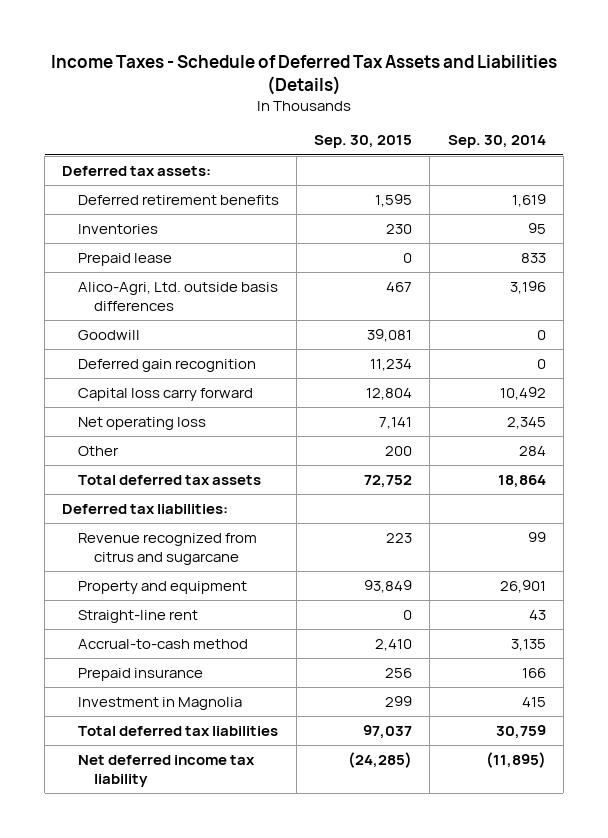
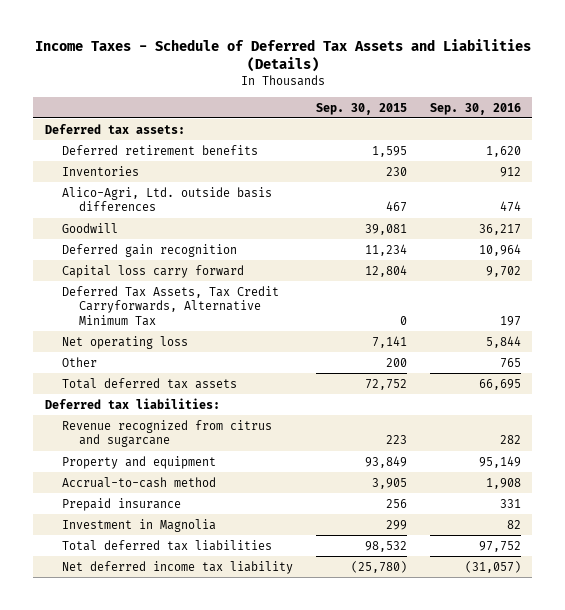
[447,135,546,149] Sep. 30, 2014 -> none
none -> [429,102,521,115] Sep. 30, 2016
[78,253,173,267] Prepaid lease -> none
none -> [61,285,279,326] Deferred Tax Assets, Tax Credit Carryforwards, Alternative Minimum Tax
[78,610,199,624] Straight-line rent -> none
[375,639,413,652] 2,410 -> [371,477,407,489] 3,905
[363,725,413,740] 97,037 -> [364,540,407,552] 98,532
[348,752,413,769] (24,285) -> [350,560,407,573] (25,780)

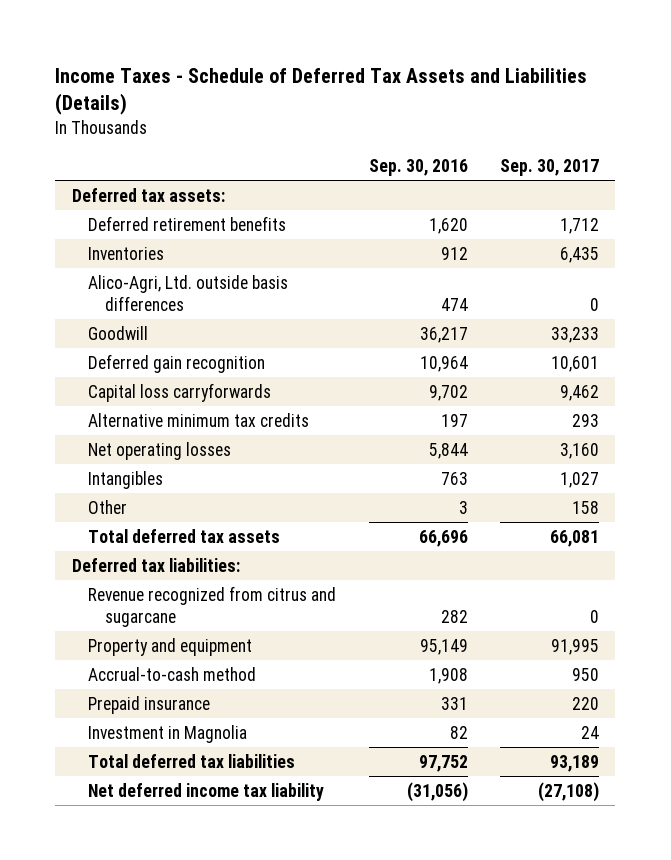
[315,102,407,115] Sep. 30, 2015 -> none
none -> [500,158,600,176] Sep. 30, 2017
[61,264,244,278] Capital loss carry forward -> [88,382,272,402] Capital loss carryforwards
[61,285,279,326] Deferred Tax Assets, Tax Credit Carryforwards, Alternative Minimum Tax -> [88,412,310,427] Alternative minimum tax credits
[61,335,188,349] Net operating loss -> [88,441,232,460] Net operating losses
none -> [88,470,164,489] Intangibles
[499,357,521,368] 765 -> [458,500,468,514] 3
[478,378,521,390] 66,695 -> [418,529,468,547] 66,696
[464,560,521,573] (31,057) -> [406,781,468,802] (31,056)

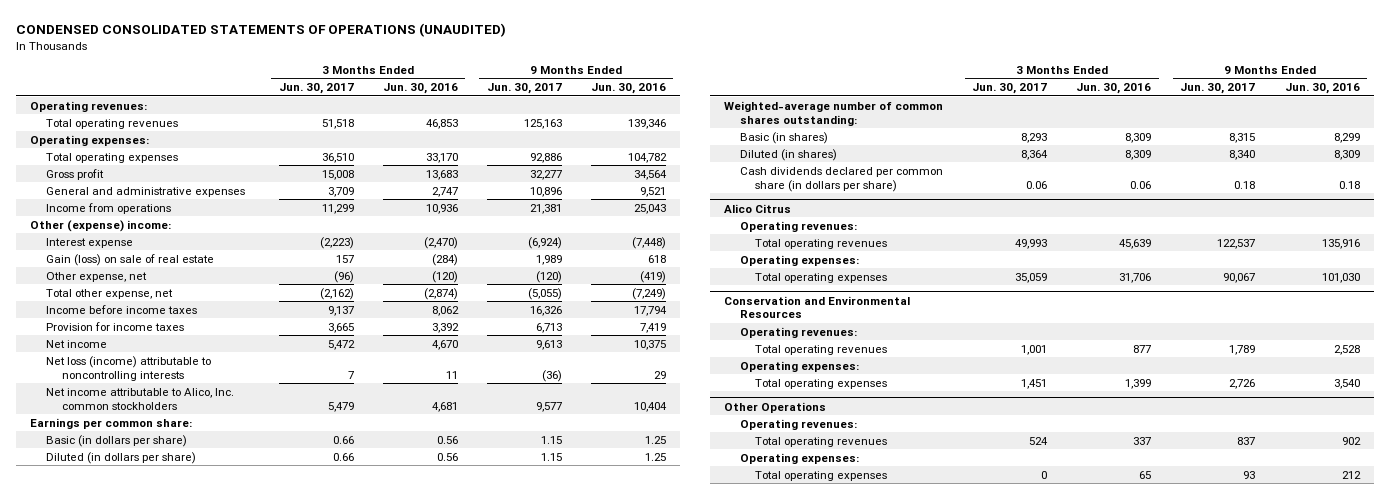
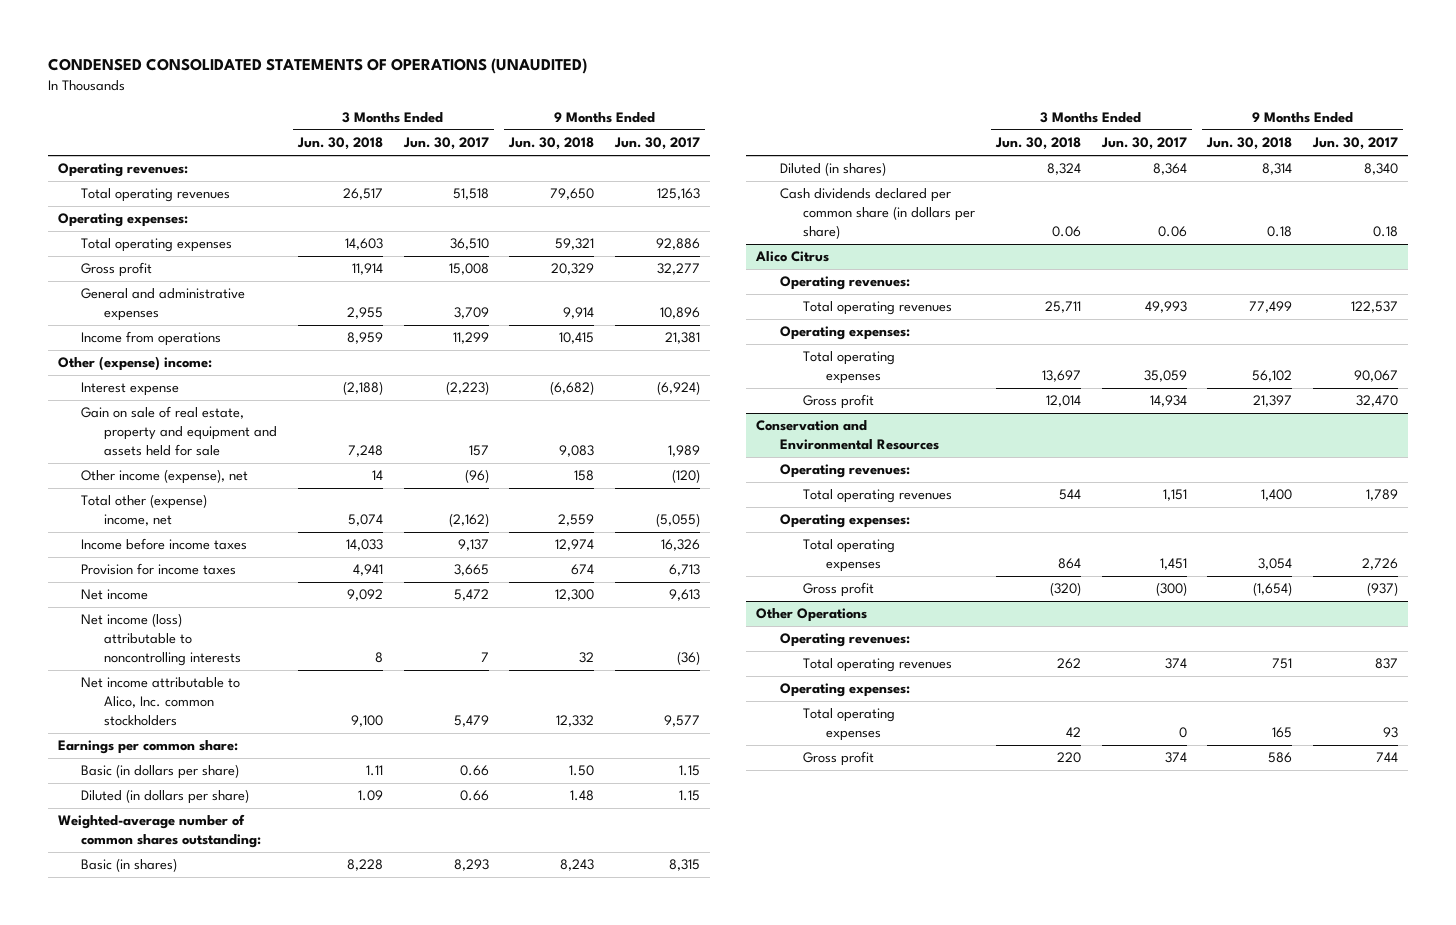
[382,83,458,95] Jun. 30, 2016 -> none
[590,83,666,95] Jun. 30, 2016 -> none
none -> [297,137,384,151] Jun. 30, 2018
none -> [508,137,595,151] Jun. 30, 2018
[46,253,215,266] Gain (loss) on sale of real estate -> [81,406,278,456] Gain on sale of real estate, property and equipment and assets held for sale
[46,271,148,282] Other expense, net -> [81,469,249,485] Other income (expense), net
[46,288,174,299] Total other expense, net -> [81,494,208,527] Total other (expense) income, net
[46,355,212,381] Net loss (income) attributable to noncontrolling interests -> [81,613,242,666] Net income (loss) attributable to noncontrolling interests
none -> [802,394,874,410] Gross profit
[1021,344,1048,355] 1,001 -> [1162,489,1187,502] 1,151
none -> [802,582,874,598] Gross profit
[1029,436,1049,445] 524 -> [1164,658,1187,670] 374
none -> [802,751,874,767] Gross profit

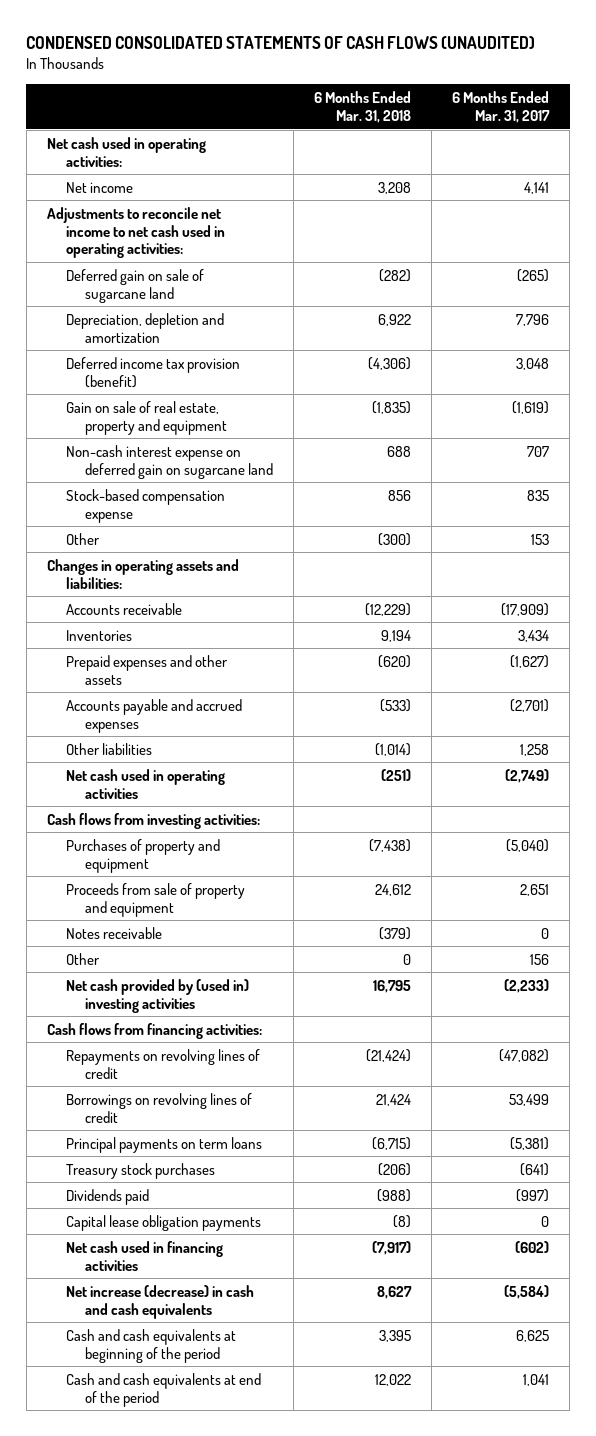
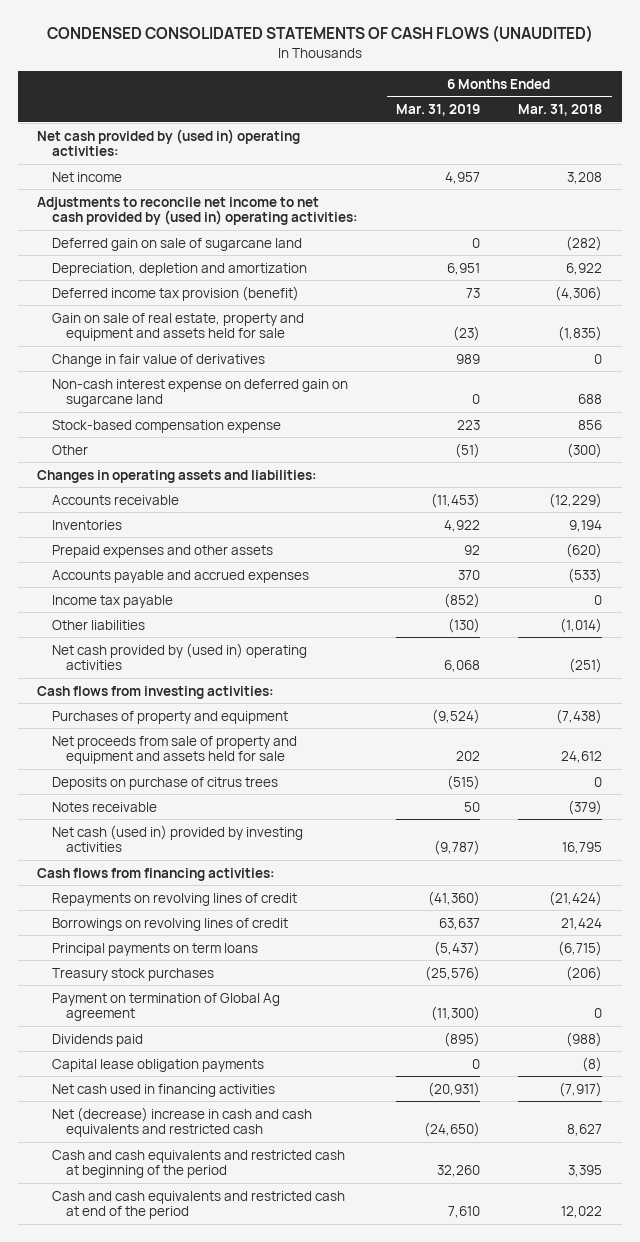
[452,91,551,123] 6 Months Ended Mar. 31, 2017 -> none
none -> [396,104,481,117] Mar. 31, 2019
[46,136,206,167] Net cash used in operating activities: -> [37,128,301,157] Net cash provided by (used in) operating activities:
[46,206,225,259] Adjustments to reconcile net income to net cash used in operating activities: -> [37,196,358,226] Adjustments to reconcile net income to net cash provided by (used in) operating activities:
[65,400,228,435] Gain on sale of real estate, property and equipment -> [51,312,304,342] Gain on sale of real estate, property and equipment and assets held for sale
none -> [51,353,265,367] Change in fair value of derivatives
none -> [51,594,173,608] Income tax payable
[65,768,225,799] Net cash used in operating activities -> [51,642,307,671] Net cash provided by (used in) operating activities
[65,882,245,917] Proceeds from sale of property and equipment -> [51,735,297,765] Net proceeds from sale of property and equipment and assets held for sale
none -> [51,776,278,790] Deposits on purchase of citrus trees
[65,952,100,965] Other -> none
[65,978,249,1013] Net cash provided by (used in) investing activities -> [51,824,303,853] Net cash (used in) provided by investing activities
none -> [51,992,280,1022] Payment on termination of Global Ag agreement
[65,1284,254,1319] Net increase (decrease) in cash and cash equivalents -> [51,1106,312,1138] Net (decrease) increase in cash and cash equivalents and restricted cash
[65,1328,236,1363] Cash and cash equivalents at beginning of the period -> [51,1149,345,1179] Cash and cash equivalents and restricted cash at beginning of the period
[65,1372,261,1407] Cash and cash equivalents at end of the period -> [51,1190,345,1220] Cash and cash equivalents and restricted cash at end of the period

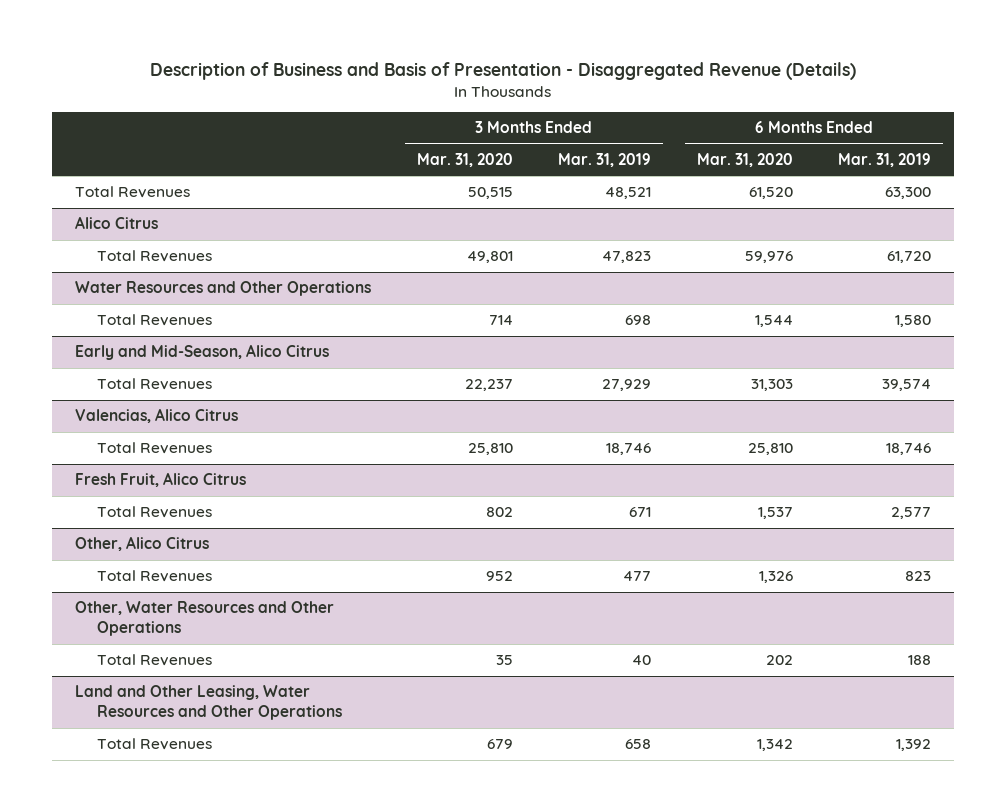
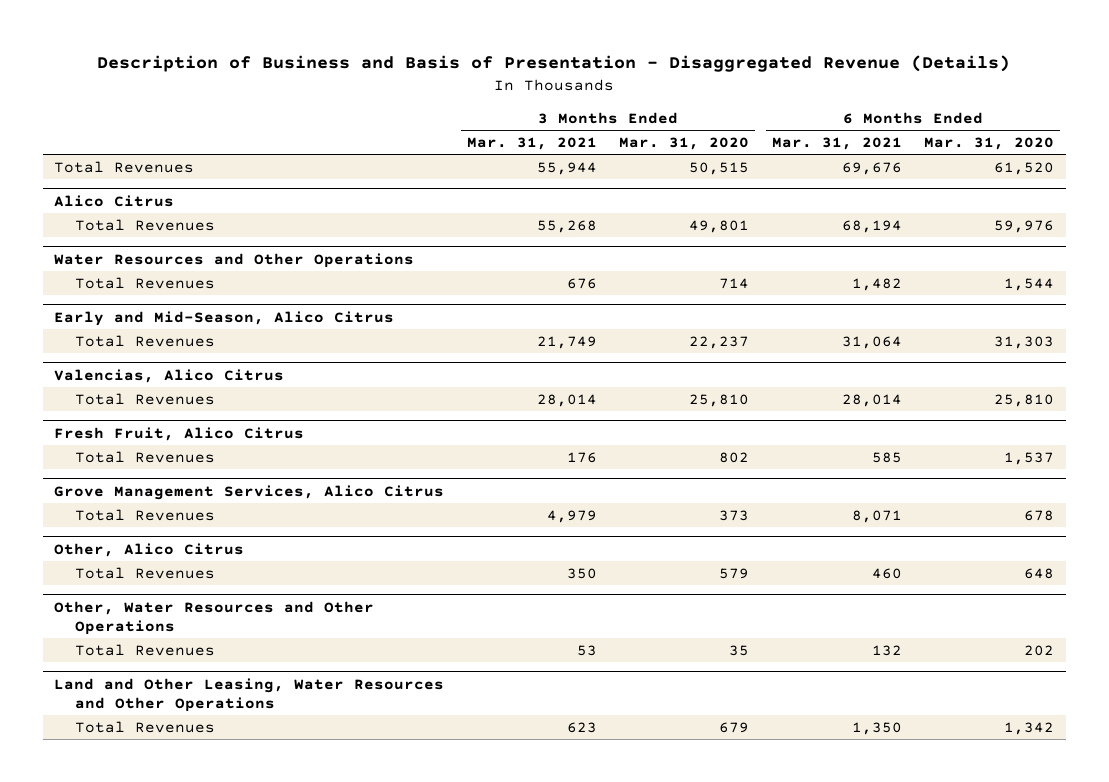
[558,153,652,168] Mar. 31, 2019 -> none
[838,153,932,168] Mar. 31, 2019 -> none
none -> [466,137,597,151] Mar. 31, 2021
none -> [771,137,902,151] Mar. 31, 2021
none -> [54,484,445,500] Grove Management Services, Alico Citrus
none -> [74,508,215,521] Total Revenues
[485,571,513,582] 952 -> [719,567,750,579] 579
[758,571,793,584] 1,326 -> [1024,567,1055,579] 648

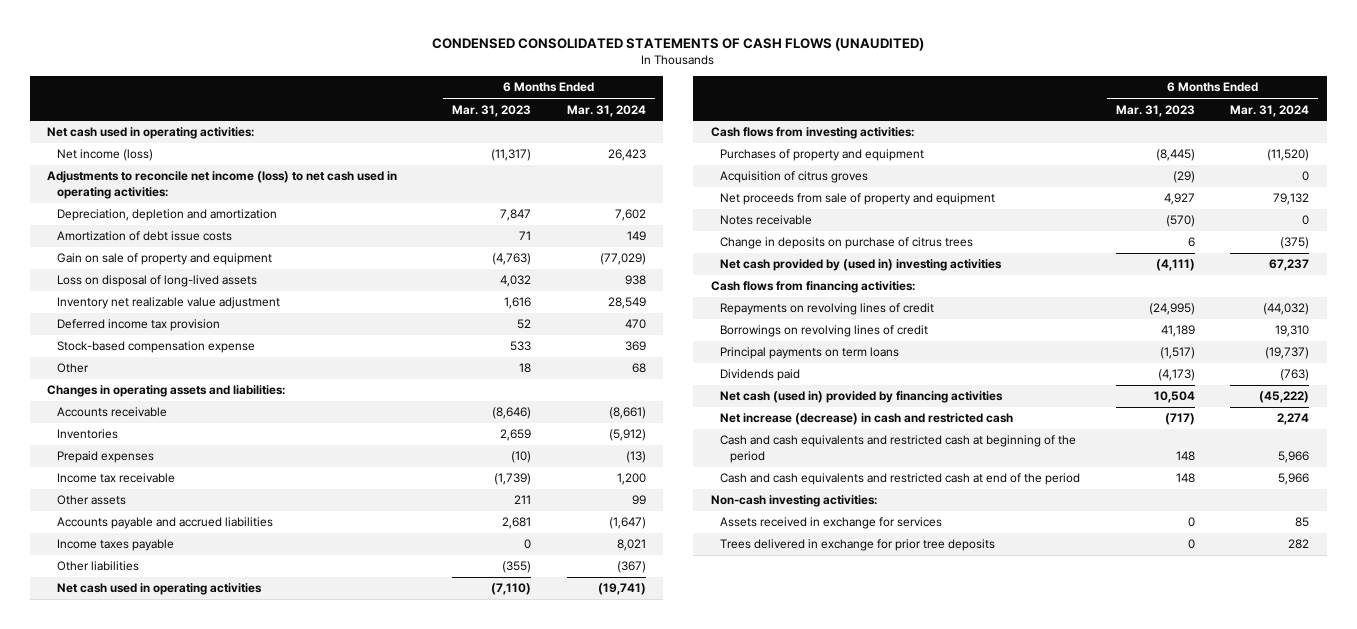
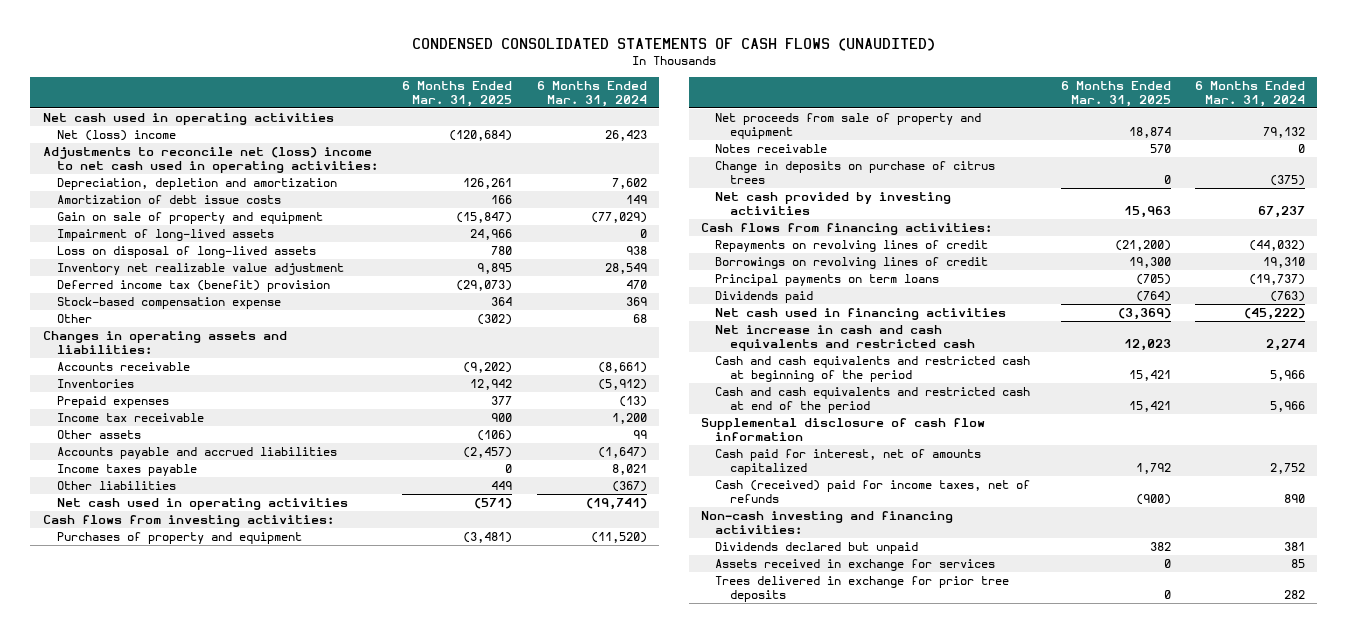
[452,104,532,117] Mar. 31, 2023 -> none
none -> [402,81,513,107] 6 Months Ended Mar. 31, 2025
[47,127,255,140] Net cash used in operating activities: -> [42,113,334,126] Net cash used in operating activities
[56,149,153,162] Net income (loss) -> [57,130,177,142] Net (loss) income
[47,171,398,199] Adjustments to reconcile net income (loss) to net cash used in operating activities: -> [42,147,379,173] Adjustments to reconcile net (loss) income to net cash used in operating activities:
none -> [57,229,275,242] Impairment of long-lived assets
[56,319,220,332] Deferred income tax provision -> [57,280,331,293] Deferred income tax (benefit) provision
[720,171,869,184] Acquisition of citrus groves -> none
[720,259,1003,272] Net cash provided by (used in) investing activities -> [715,192,952,215] Net cash provided by investing activities
[720,391,1004,404] Net cash (used in) provided by financing activities -> [715,308,1007,321] Net cash used in financing activities
[720,413,1014,426] Net increase (decrease) in cash and restricted cash -> [715,325,975,351] Net increase in cash and cash equivalents and restricted cash
none -> [700,418,985,441] Supplemental disclosure of cash flow information
none -> [715,449,982,475] Cash paid for interest, net of amounts capitalized
none -> [715,480,1031,503] Cash (received) paid for income taxes, net of refunds
[711,495,878,508] Non-cash investing activities: -> [700,511,953,534] Non-cash investing and financing activities:
none -> [715,542,919,555] Dividends declared but unpaid

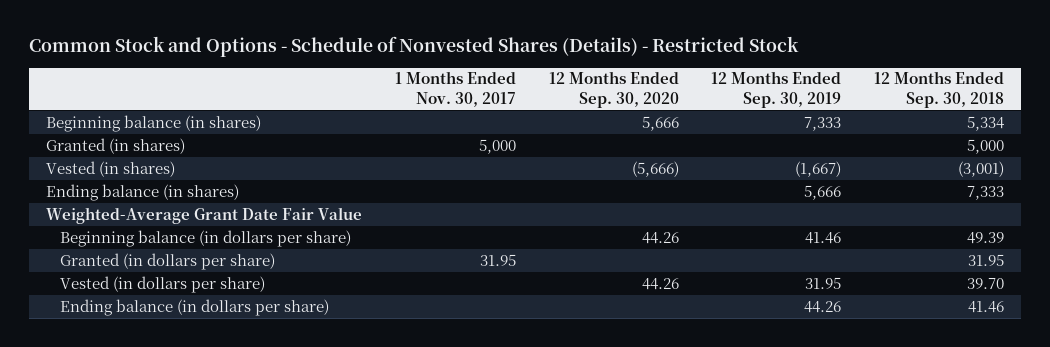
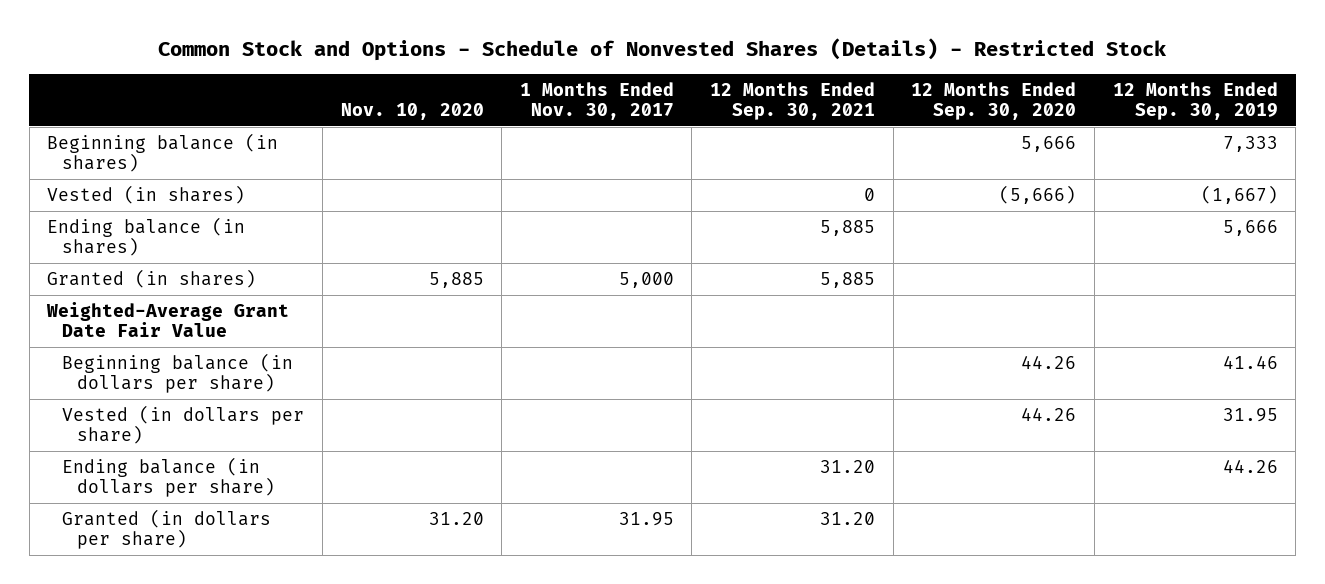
[874,71,1005,108] 12 Months Ended Sep. 30, 2018 -> none
none -> [340,103,484,121] Nov. 10, 2020
none -> [710,81,876,121] 12 Months Ended Sep. 30, 2021
[45,137,185,154] Granted (in shares) -> [47,268,257,288] Granted (in shares)
[60,252,276,270] Granted (in dollars per share) -> [62,508,272,550] Granted (in dollars per share)

